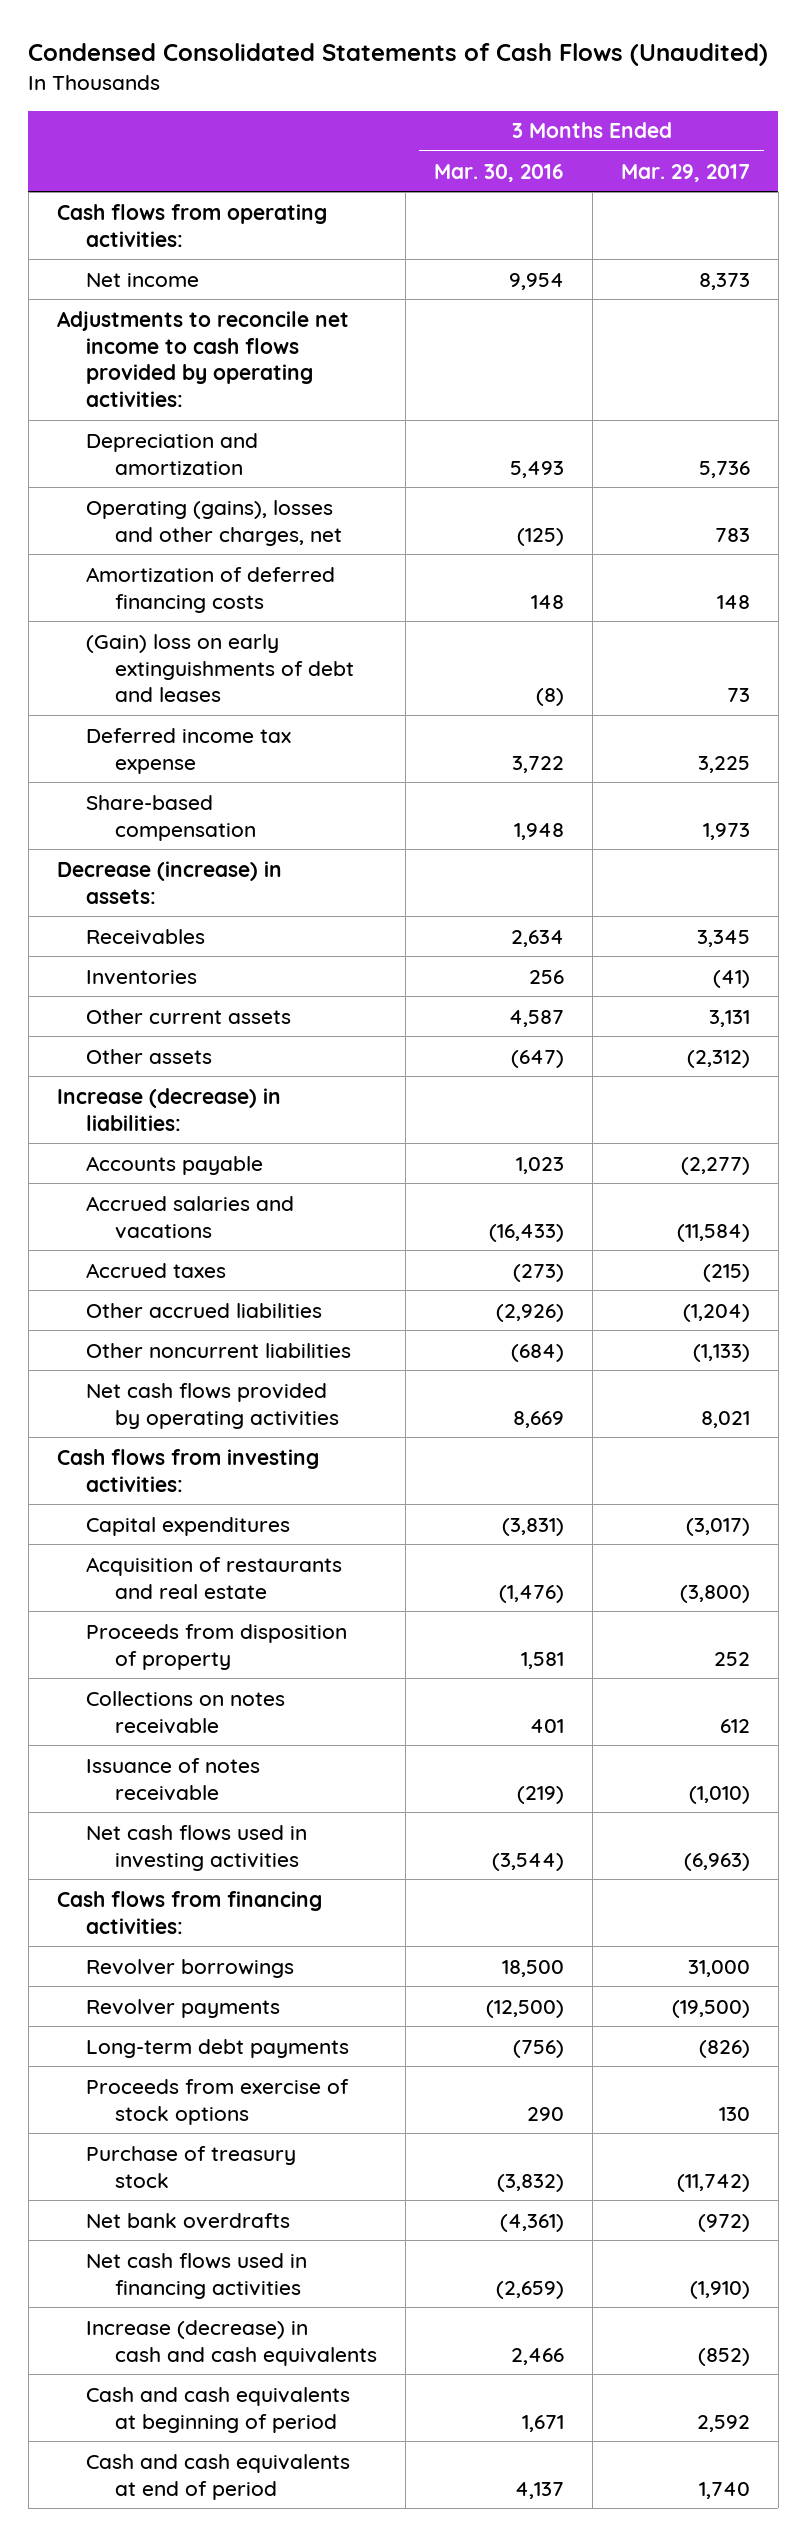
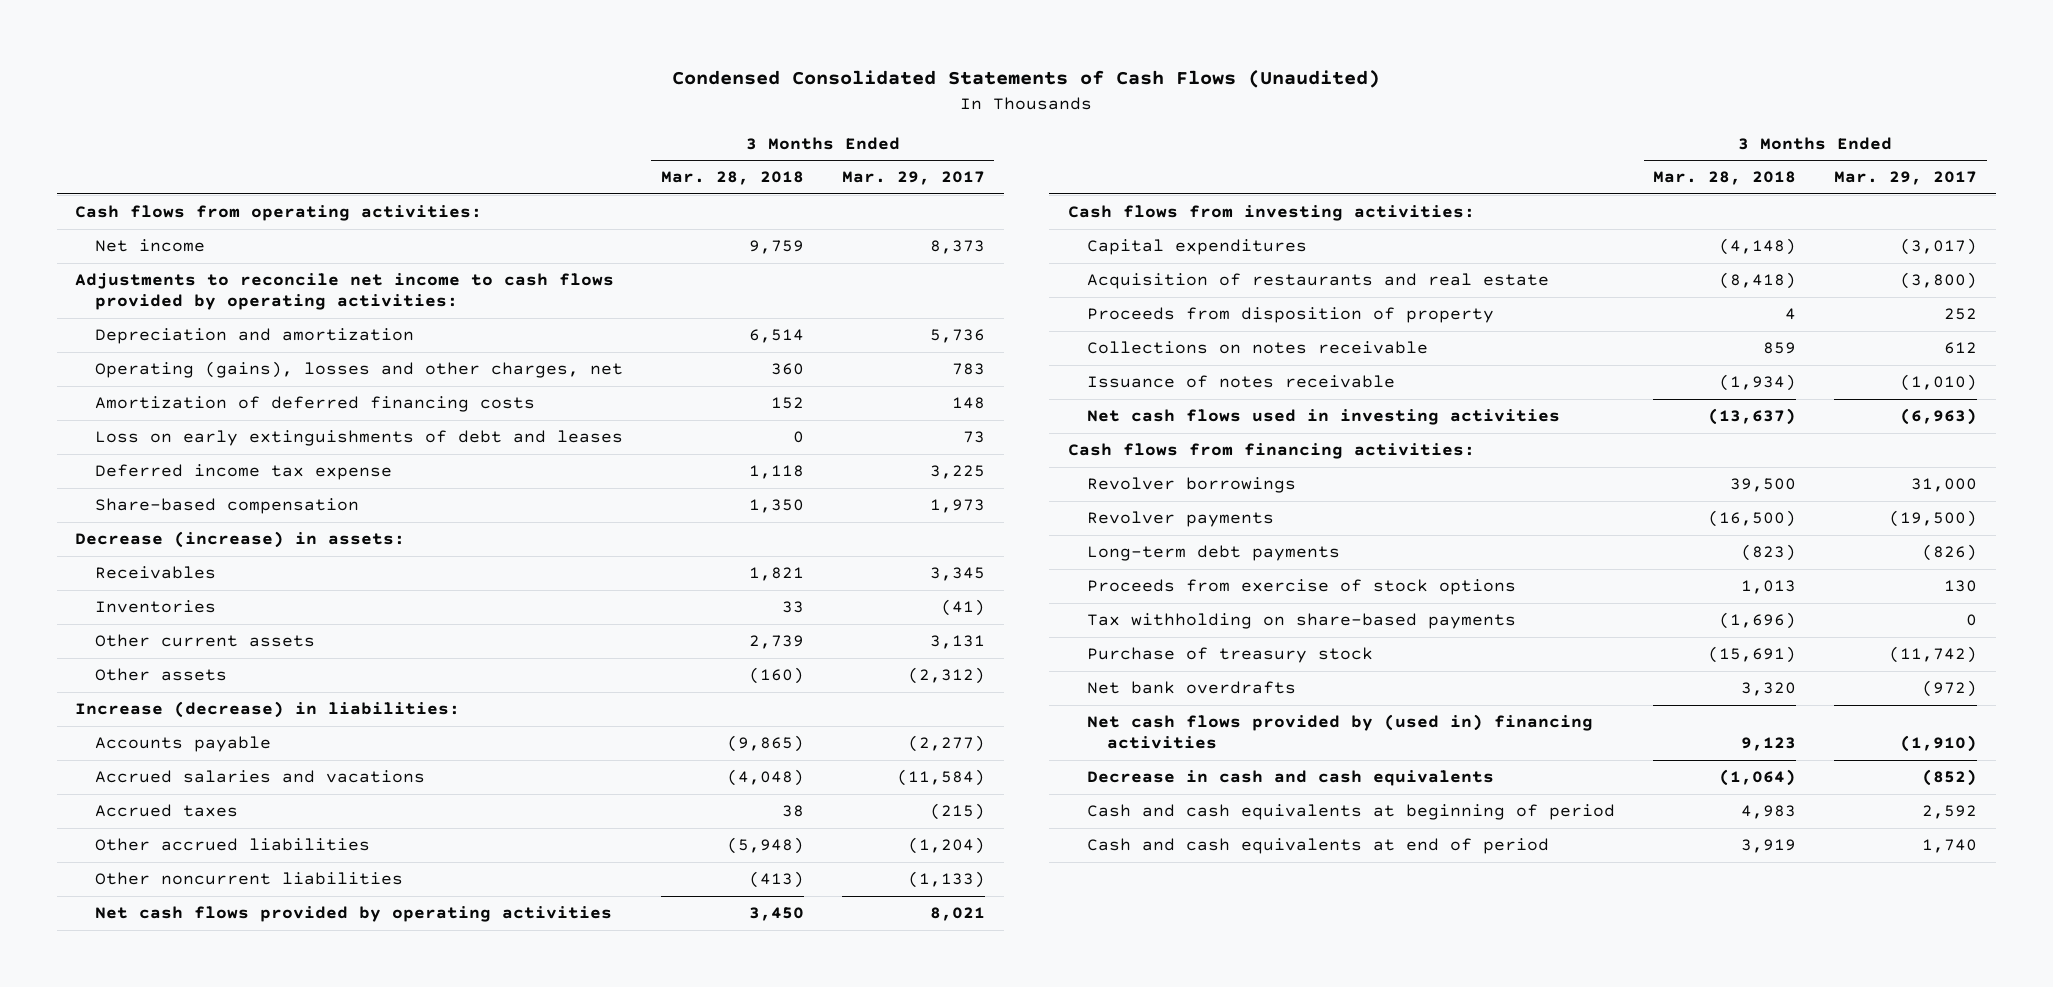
[433,163,564,182] Mar. 30, 2016 -> none
none -> [660,171,804,186] Mar. 28, 2018
[85,633,354,703] (Gain) loss on early extinguishments of debt and leases -> [94,430,623,447] Loss on early extinguishments of debt and leases
none -> [1087,613,1517,630] Tax withholding on share-based payments
[85,2252,307,2299] Net cash flows used in financing activities -> [1087,714,1594,750] Net cash flows provided by (used in) financing activities
[85,2319,377,2366] Increase (decrease) in cash and cash equivalents -> [1087,770,1495,787] Decrease in cash and cash equivalents

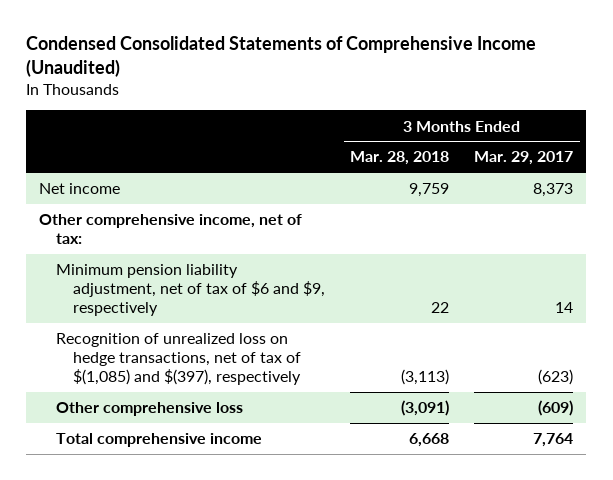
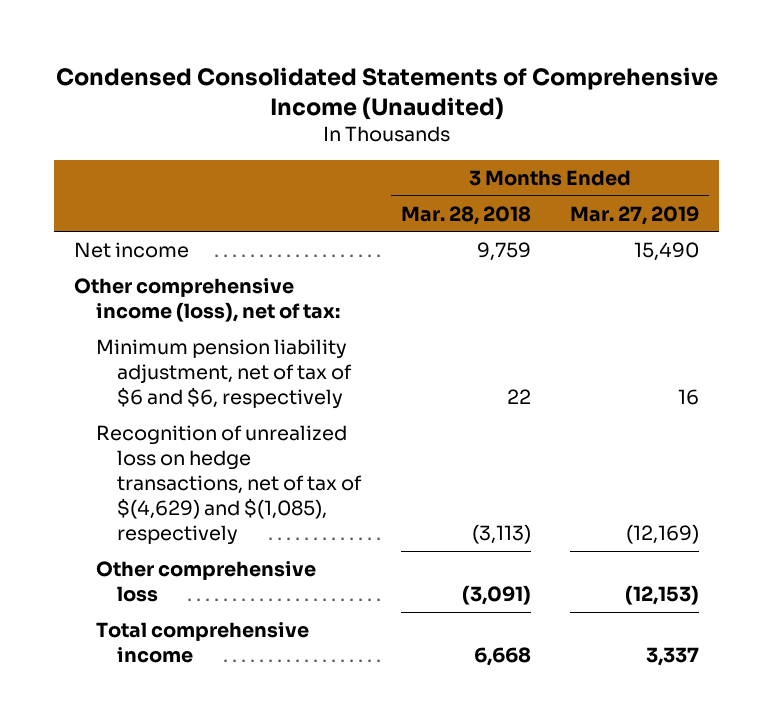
[474,151,574,166] Mar. 29, 2017 -> none
none -> [570,205,700,225] Mar. 27, 2019
[39,214,303,245] Other comprehensive income, net of tax: -> [74,277,340,322] Other comprehensive income (loss), net of tax:
[55,264,325,316] Minimum pension liability adjustment, net of tax of $6 and $9, respectively -> [95,338,353,410] Minimum pension liability adjustment, net of tax of $6 and $6, respectively
[55,333,301,385] Recognition of unrealized loss on hedge transactions, net of tax of $(1,085) and $(397), respectively -> [95,424,363,546] Recognition of unrealized loss on hedge transactions, net of tax of $(4,629) and $(1,085), respectively

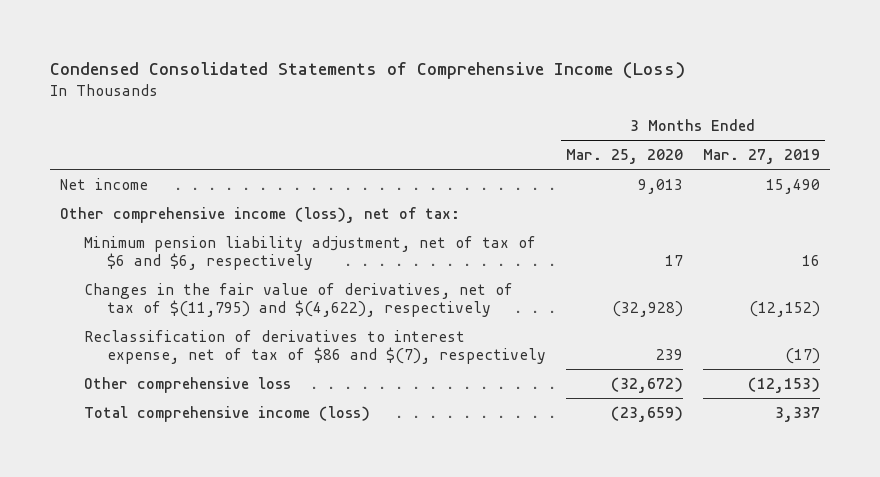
[55,66,718,120] Condensed Consolidated Statements of Comprehensive Income (Unaudited) -> [50,61,686,79] Condensed Consolidated Statements of Comprehensive Income (Loss)
[400,205,531,225] Mar. 28, 2018 -> none
none -> [565,149,683,165] Mar. 25, 2020
[95,424,363,546] Recognition of unrealized loss on hedge transactions, net of tax of $(4,629) and $(1,085), respectively -> none
none -> [83,282,513,318] Changes in the fair value of derivatives, net of tax of $(11,795) and $(4,622), respectively
none -> [83,329,546,365] Reclassification of derivatives to interest expense, net of tax of $86 and $(7), respectively
[95,621,309,663] Total comprehensive income -> [83,405,370,422] Total comprehensive income (loss)

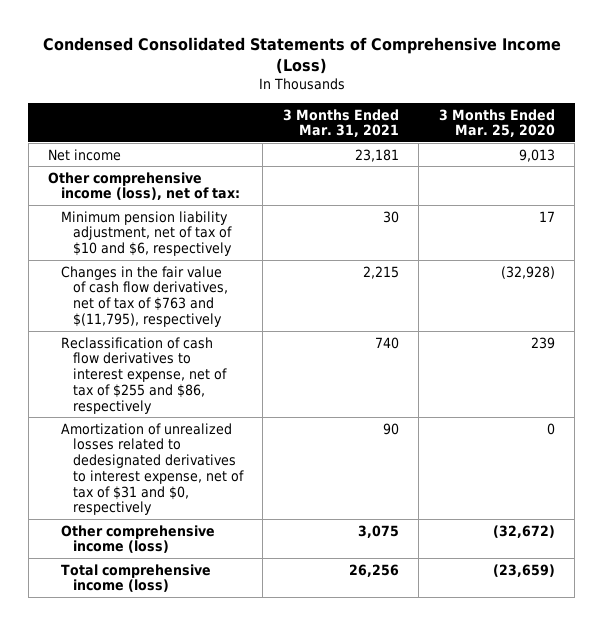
[702,149,820,165] Mar. 27, 2019 -> none
none -> [282,108,399,138] 3 Months Ended Mar. 31, 2021
[83,235,536,271] Minimum pension liability adjustment, net of tax of $6 and $6, respectively -> [60,210,232,257] Minimum pension liability adjustment, net of tax of $10 and $6, respectively
[83,282,513,318] Changes in the fair value of derivatives, net of tax of $(11,795) and $(4,622), respectively -> [60,265,228,327] Changes in the fair value of cash flow derivatives, net of tax of $763 and $(11,795), respectively
[83,329,546,365] Reclassification of derivatives to interest expense, net of tax of $86 and $(7), respectively -> [60,336,227,414] Reclassification of cash flow derivatives to interest expense, net of tax of $255 and $86, respectively
none -> [60,422,244,516] Amortization of unrealized losses related to dedesignated derivatives to interest expense, net of tax of $31 and $0, respectively
[83,376,291,393] Other comprehensive loss -> [60,524,215,554] Other comprehensive income (loss)

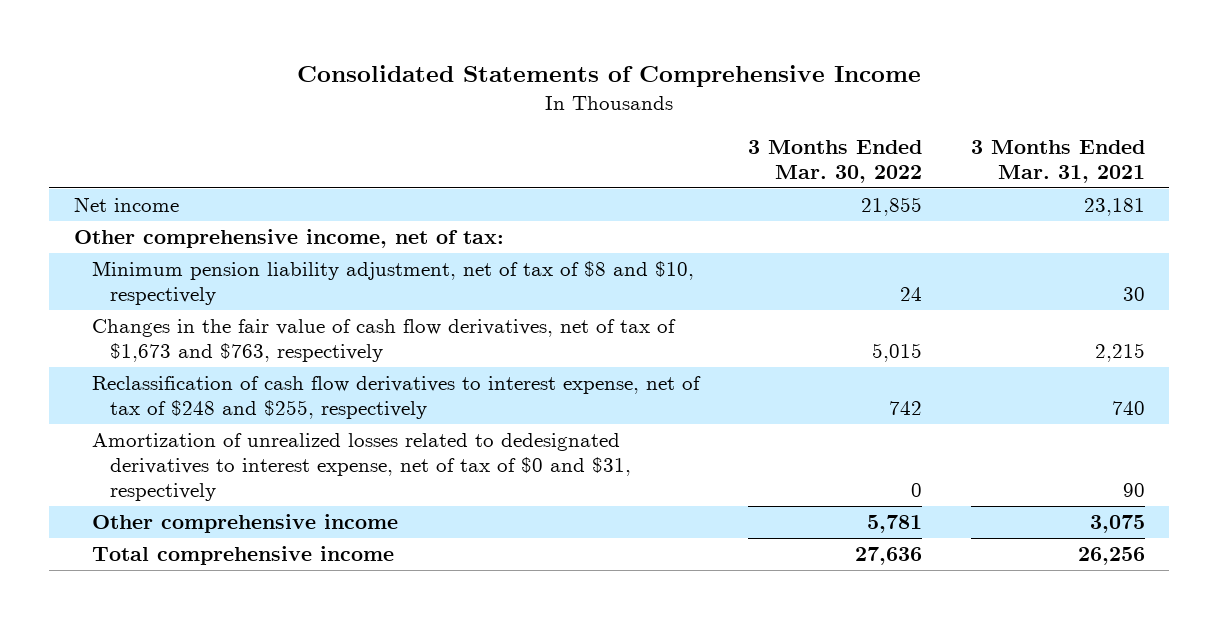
[42,36,561,74] Condensed Consolidated Statements of Comprehensive Income (Loss) -> [297,64,922,87] Consolidated Statements of Comprehensive Income
[438,108,555,138] 3 Months Ended Mar. 25, 2020 -> none
none -> [747,140,922,184] 3 Months Ended Mar. 30, 2022
[48,171,240,201] Other comprehensive income (loss), net of tax: -> [73,229,504,249] Other comprehensive income, net of tax:
[60,210,232,257] Minimum pension liability adjustment, net of tax of $10 and $6, respectively -> [91,261,694,306] Minimum pension liability adjustment, net of tax of $8 and $10, respectively
[60,265,228,327] Changes in the fair value of cash flow derivatives, net of tax of $763 and $(11,795), respectively -> [91,319,676,363] Changes in the fair value of cash flow derivatives, net of tax of $1,673 and $763, respectively
[60,336,227,414] Reclassification of cash flow derivatives to interest expense, net of tax of $255 and $86, respectively -> [91,376,701,420] Reclassification of cash flow derivatives to interest expense, net of tax of $248 and $255, respectively
[60,422,244,516] Amortization of unrealized losses related to dedesignated derivatives to interest expense, net of tax of $31 and $0, respectively -> [91,433,632,502] Amortization of unrealized losses related to dedesignated derivatives to interest expense, net of tax of $0 and $31, respectively
[60,524,215,554] Other comprehensive income (loss) -> [91,514,398,534] Other comprehensive income
[60,563,211,593] Total comprehensive income (loss) -> [91,546,394,566] Total comprehensive income

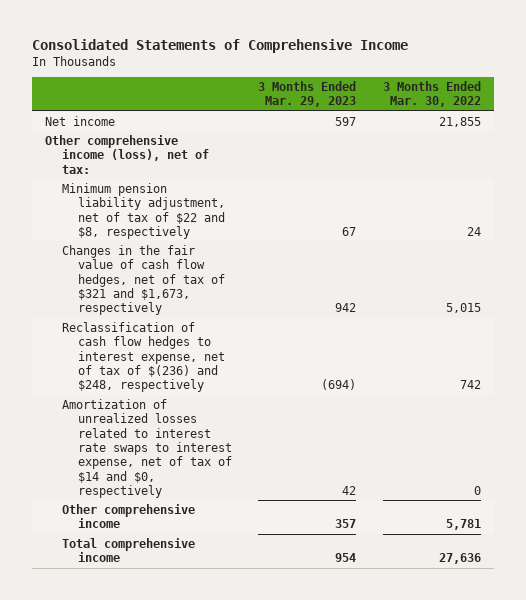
[970,140,1145,184] 3 Months Ended Mar. 31, 2021 -> none
none -> [258,80,357,108] 3 Months Ended Mar. 29, 2023
[73,229,504,249] Other comprehensive income, net of tax: -> [45,134,209,174] Other comprehensive income (loss), net of tax:
[91,261,694,306] Minimum pension liability adjustment, net of tax of $8 and $10, respectively -> [61,182,225,239] Minimum pension liability adjustment, net of tax of $22 and $8, respectively
[91,319,676,363] Changes in the fair value of cash flow derivatives, net of tax of $1,673 and $763, respectively -> [61,244,225,316] Changes in the fair value of cash flow hedges, net of tax of $321 and $1,673, respectively
[91,376,701,420] Reclassification of cash flow derivatives to interest expense, net of tax of $248 and $255, respectively -> [61,321,225,393] Reclassification of cash flow hedges to interest expense, net of tax of $(236) and $248, respectively
[91,433,632,502] Amortization of unrealized losses related to dedesignated derivatives to interest expense, net of tax of $0 and $31, respectively -> [61,398,232,499] Amortization of unrealized losses related to interest rate swaps to interest expense, net of tax of $14 and $0, respectively

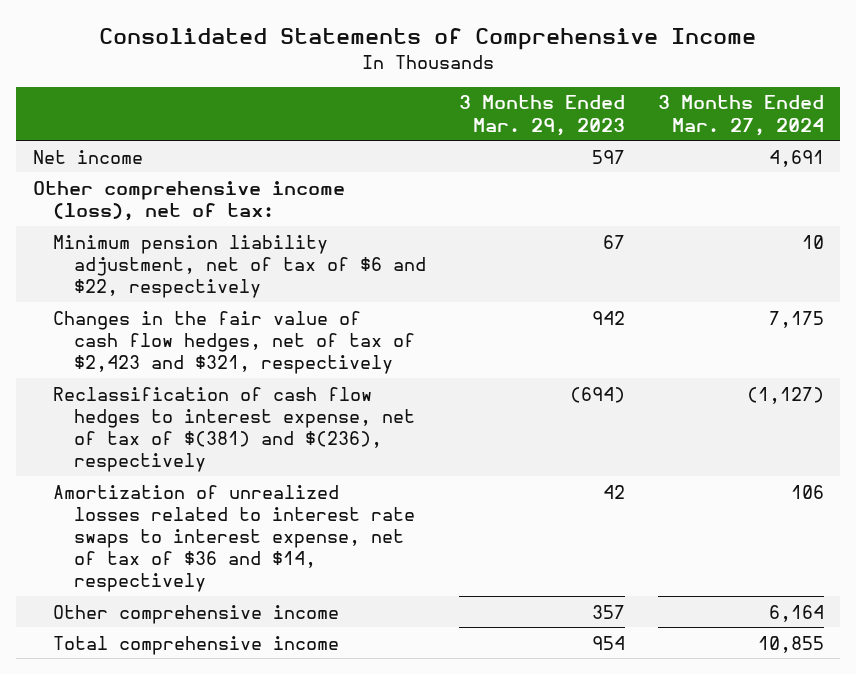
[382,80,481,108] 3 Months Ended Mar. 30, 2022 -> none
none -> [657,95,824,136] 3 Months Ended Mar. 27, 2024
[61,182,225,239] Minimum pension liability adjustment, net of tax of $22 and $8, respectively -> [53,234,426,298] Minimum pension liability adjustment, net of tax of $6 and $22, respectively
[61,244,225,316] Changes in the fair value of cash flow hedges, net of tax of $321 and $1,673, respectively -> [53,310,415,374] Changes in the fair value of cash flow hedges, net of tax of $2,423 and $321, respectively
[61,321,225,393] Reclassification of cash flow hedges to interest expense, net of tax of $(236) and $248, respectively -> [53,386,415,473] Reclassification of cash flow hedges to interest expense, net of tax of $(381) and $(236), respectively
[61,398,232,499] Amortization of unrealized losses related to interest rate swaps to interest expense, net of tax of $14 and $0, respectively -> [53,484,415,593] Amortization of unrealized losses related to interest rate swaps to interest expense, net of tax of $36 and $14, respectively

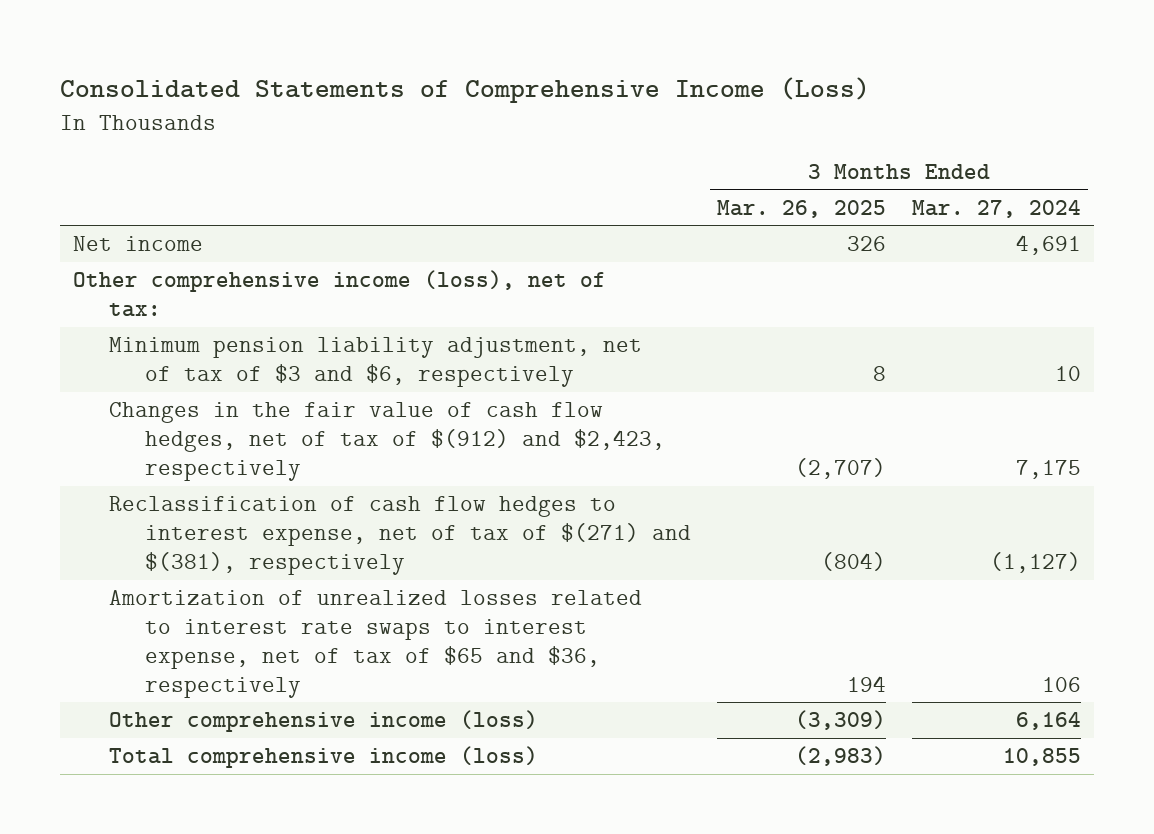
[99,28,757,51] Consolidated Statements of Comprehensive Income -> [60,77,871,104] Consolidated Statements of Comprehensive Income (Loss)
[458,95,625,136] 3 Months Ended Mar. 29, 2023 -> none
none -> [716,199,886,218] Mar. 26, 2025
[53,234,426,298] Minimum pension liability adjustment, net of tax of $6 and $22, respectively -> [108,337,642,388] Minimum pension liability adjustment, net of tax of $3 and $6, respectively
[53,310,415,374] Changes in the fair value of cash flow hedges, net of tax of $2,423 and $321, respectively -> [108,402,665,482] Changes in the fair value of cash flow hedges, net of tax of $(912) and $2,423, respectively
[53,386,415,473] Reclassification of cash flow hedges to interest expense, net of tax of $(381) and $(236), respectively -> [108,496,691,576] Reclassification of cash flow hedges to interest expense, net of tax of $(271) and $(381), respectively
[53,484,415,593] Amortization of unrealized losses related to interest rate swaps to interest expense, net of tax of $36 and $14, respectively -> [108,590,642,698] Amortization of unrealized losses related to interest rate swaps to interest expense, net of tax of $65 and $36, respectively
[53,604,340,624] Other comprehensive income -> [108,710,538,733] Other comprehensive income (loss)
[53,635,340,655] Total comprehensive income -> [108,746,538,769] Total comprehensive income (loss)

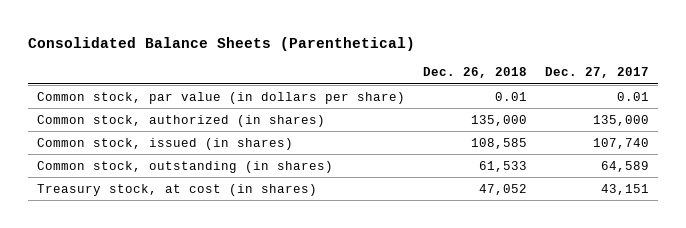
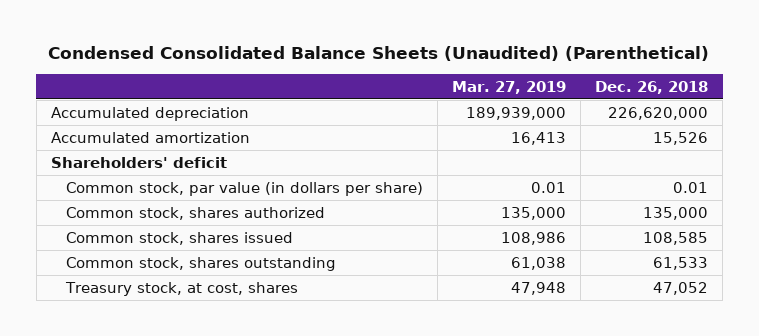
[28,36,416,51] Consolidated Balance Sheets (Parenthetical) -> [48,46,710,62] Condensed Consolidated Balance Sheets (Unaudited) (Parenthetical)
[545,67,650,79] Dec. 27, 2017 -> none
none -> [452,80,567,94] Mar. 27, 2019
none -> [50,106,249,121] Accumulated depreciation
none -> [50,131,250,143] Accumulated amortization
none -> [50,156,227,168] Shareholders' deficit
[37,114,326,127] Common stock, authorized (in shares) -> [66,206,326,220] Common stock, shares authorized
[37,137,294,150] Common stock, issued (in shares) -> [66,231,294,245] Common stock, shares issued
[37,160,334,173] Common stock, outstanding (in shares) -> [66,256,337,271] Common stock, shares outstanding
[37,183,318,196] Treasury stock, at cost (in shares) -> [65,281,299,296] Treasury stock, at cost, shares

